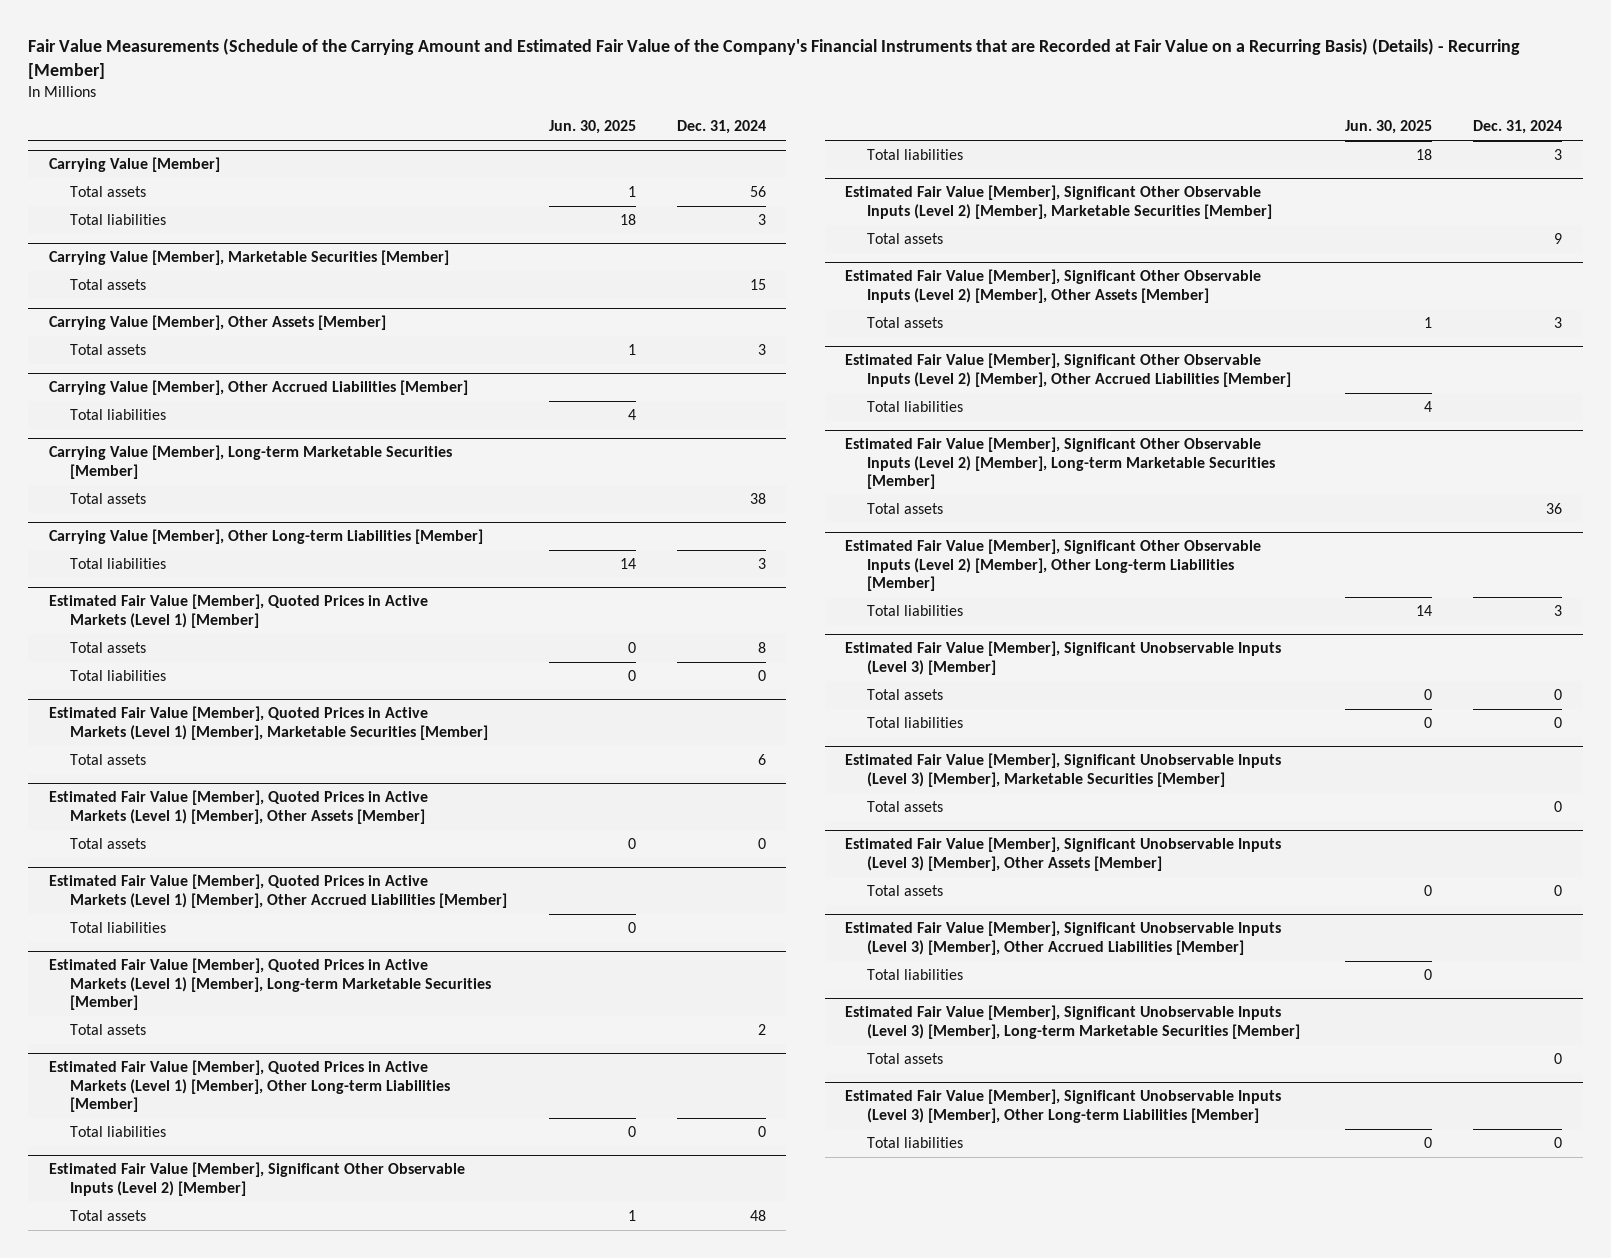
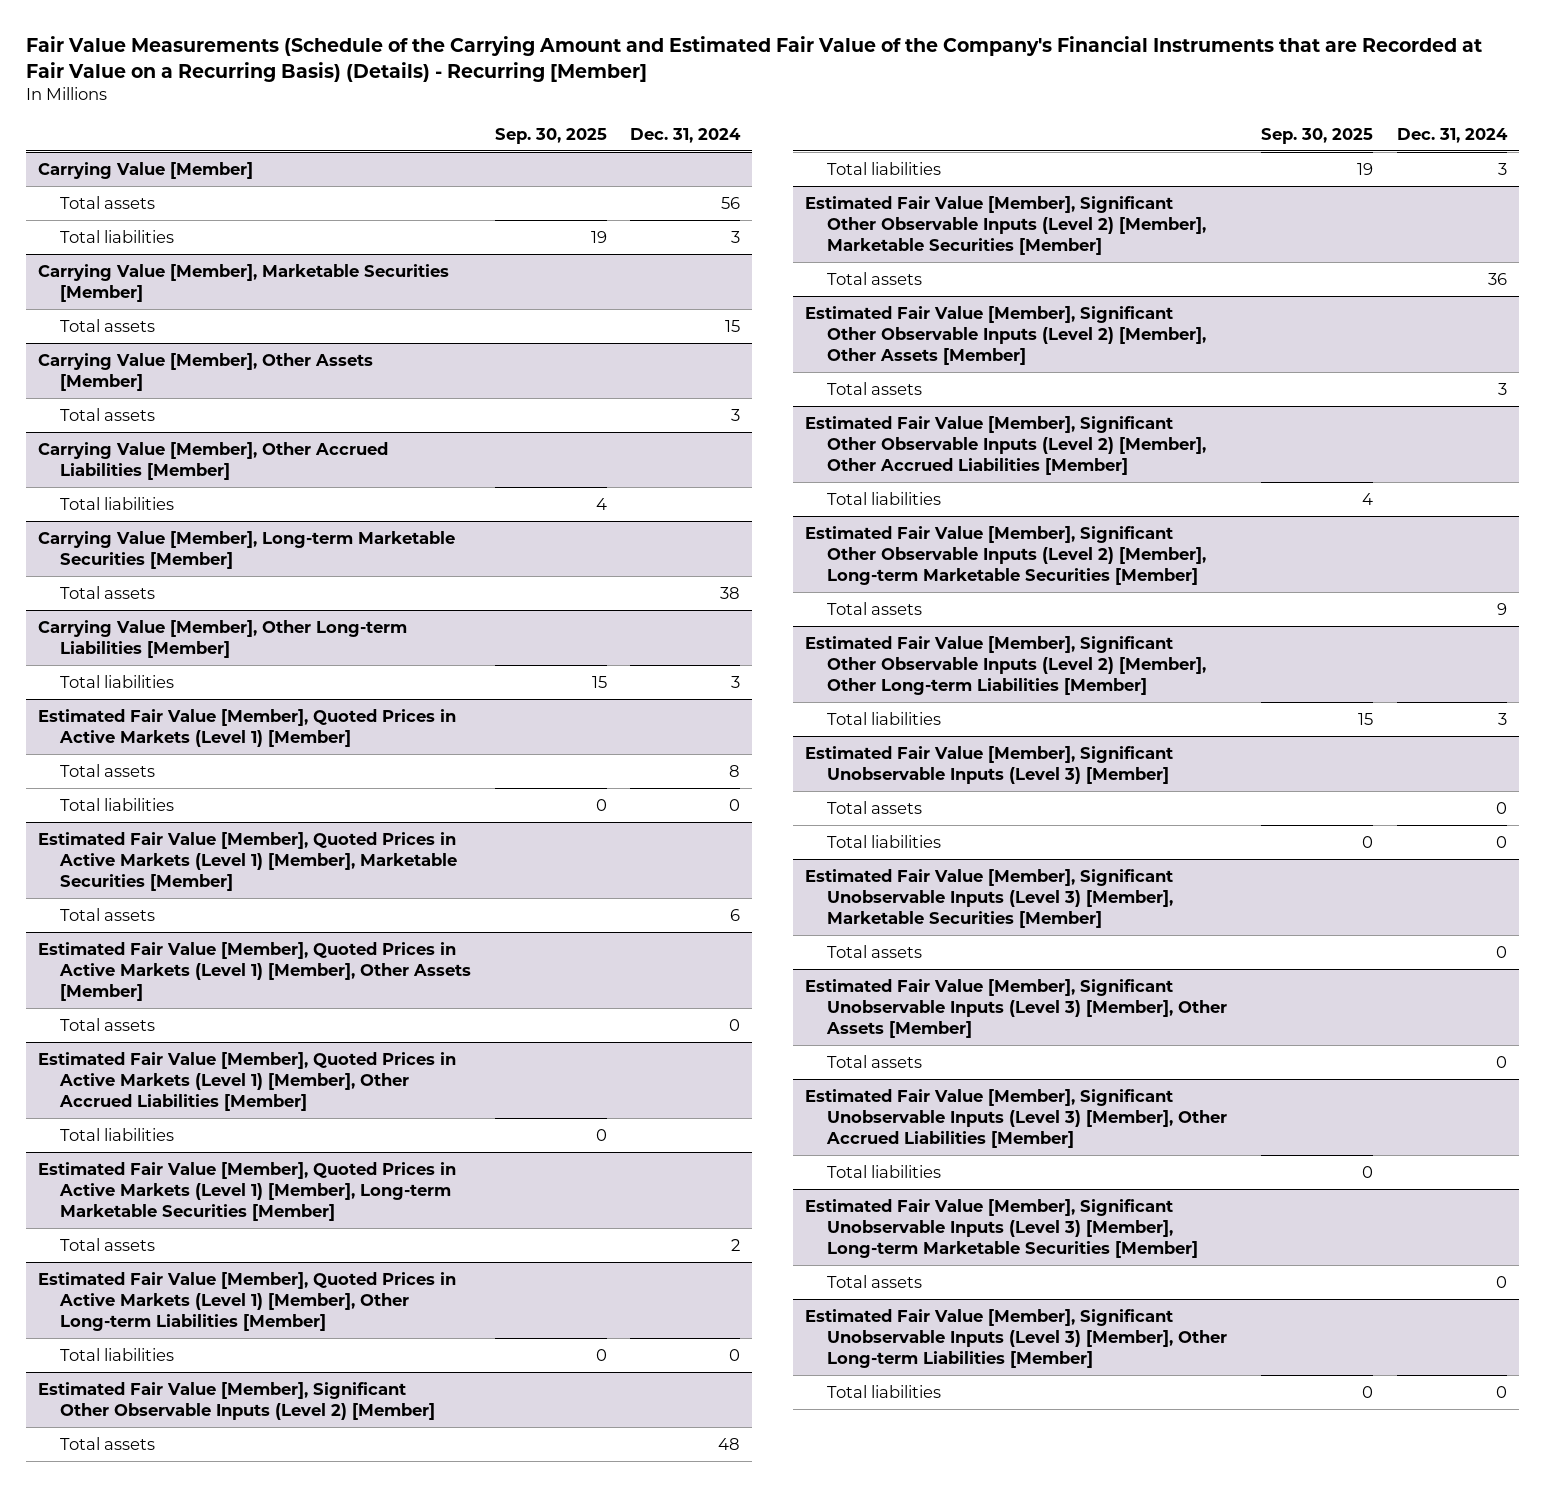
[548,120,636,135] Jun. 30, 2025 -> none
none -> [494,127,607,144] Sep. 30, 2025
[1554,232,1563,244] 9 -> [1487,272,1507,285] 36
[1546,502,1563,514] 36 -> [1496,602,1507,615] 9

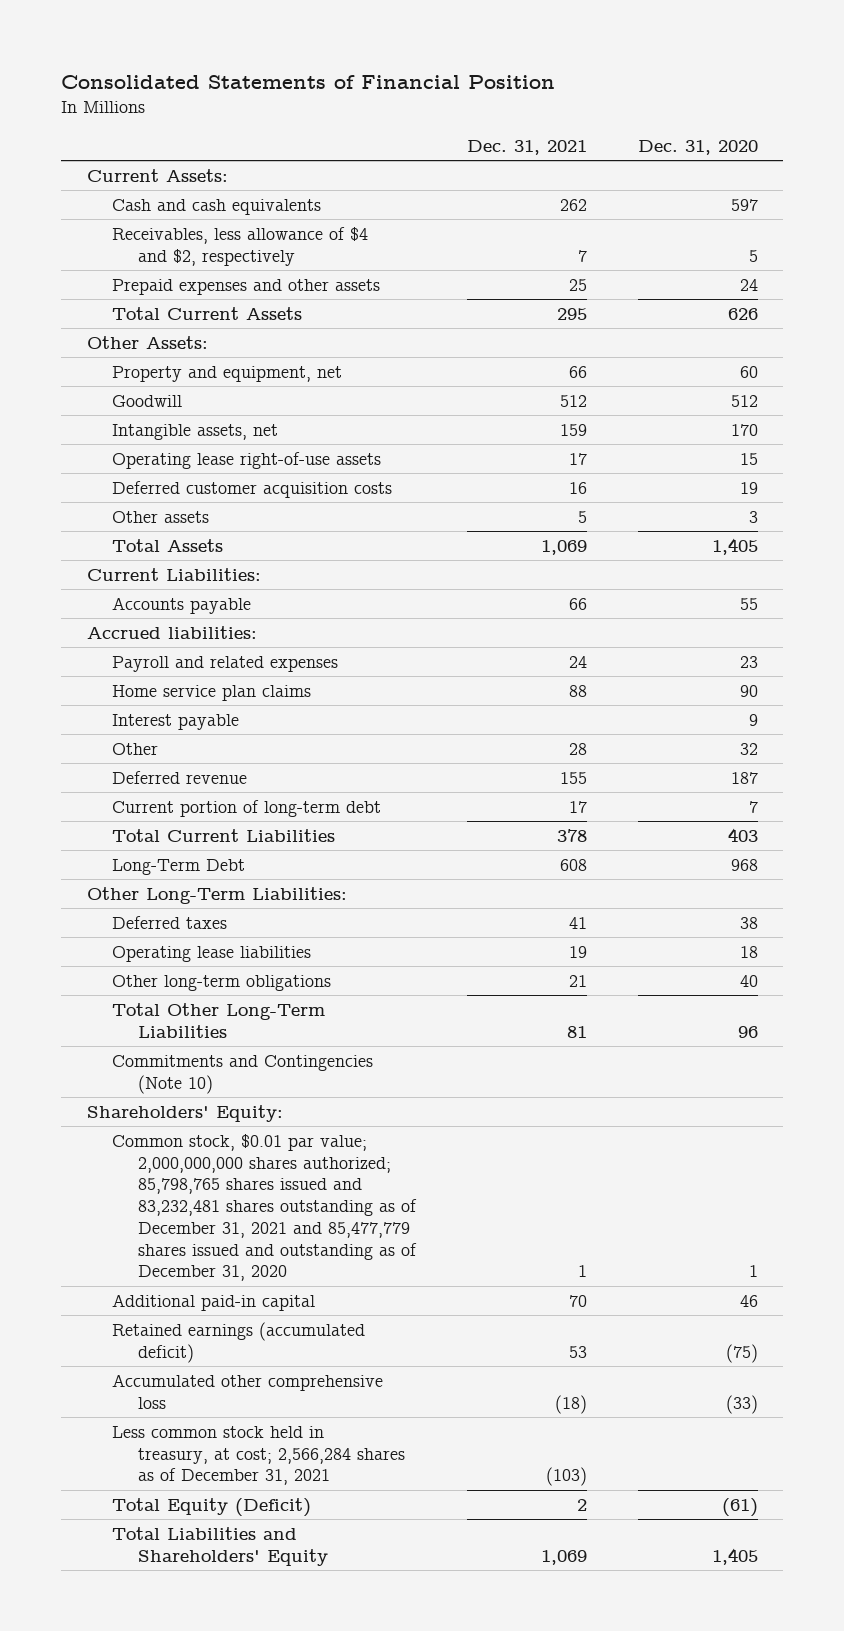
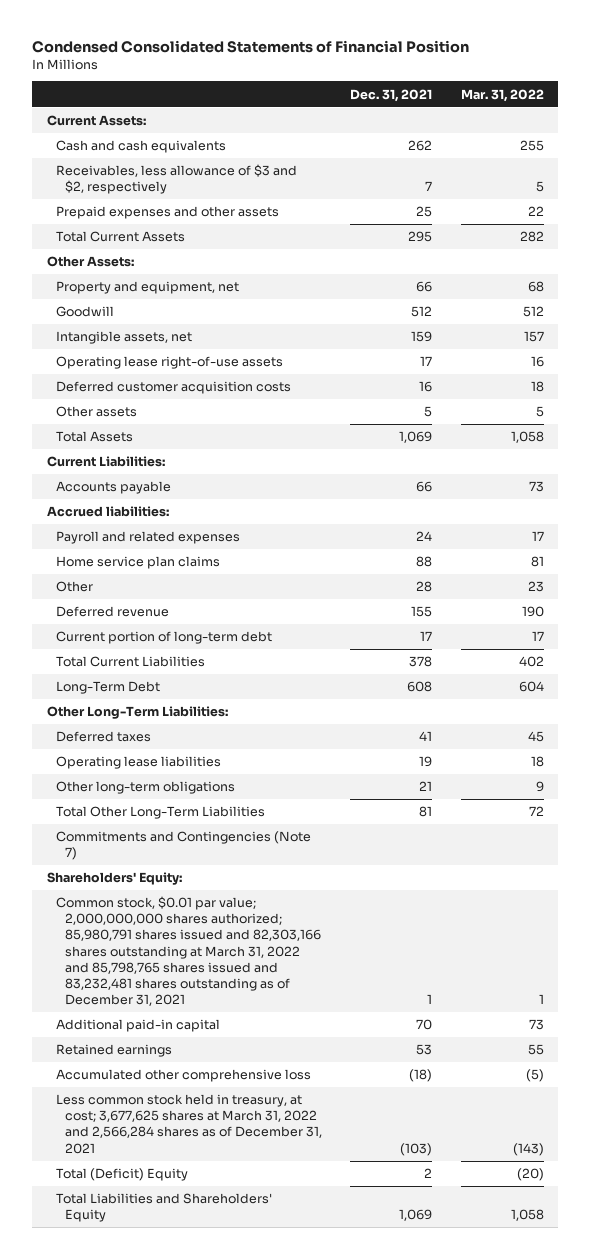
[61,75,556,90] Consolidated Statements of Financial Position -> [32,39,470,53] Condensed Consolidated Statements of Financial Position
[637,140,758,156] Dec. 31, 2020 -> none
none -> [460,88,544,102] Mar. 31, 2022
[112,226,369,266] Receivables, less allowance of $4 and $2, respectively -> [55,164,297,195] Receivables, less allowance of $3 and $2, respectively
[112,713,240,730] Interest payable -> none
[112,1054,374,1094] Commitments and Contingencies (Note 10) -> [55,831,311,861] Commitments and Contingencies (Note 7)
[112,1133,417,1282] Common stock, $0.01 par value; 2,000,000,000 shares authorized; 85,798,765 shares issued and 83,232,481 shares outstanding as of December 31, 2021 and 85,477,779 shares issued and outstanding as of December 31, 2020 -> [55,896,321,1006] Common stock, $0.01 par value; 2,000,000,000 shares authorized; 85,980,791 shares issued and 82,303,166 shares outstanding at March 31, 2022 and 85,798,765 shares issued and 83,232,481 shares outstanding as of December 31, 2021
[112,1321,366,1363] Retained earnings (accumulated deficit) -> [55,1044,172,1058] Retained earnings
[112,1425,405,1486] Less common stock held in treasury, at cost; 2,566,284 shares as of December 31, 2021 -> [55,1094,322,1154] Less common stock held in treasury, at cost; 3,677,625 shares at March 31, 2022 and 2,566,284 shares as of December 31, 2021
[112,1497,312,1517] Total Equity (Deficit) -> [55,1168,188,1182] Total (Deficit) Equity

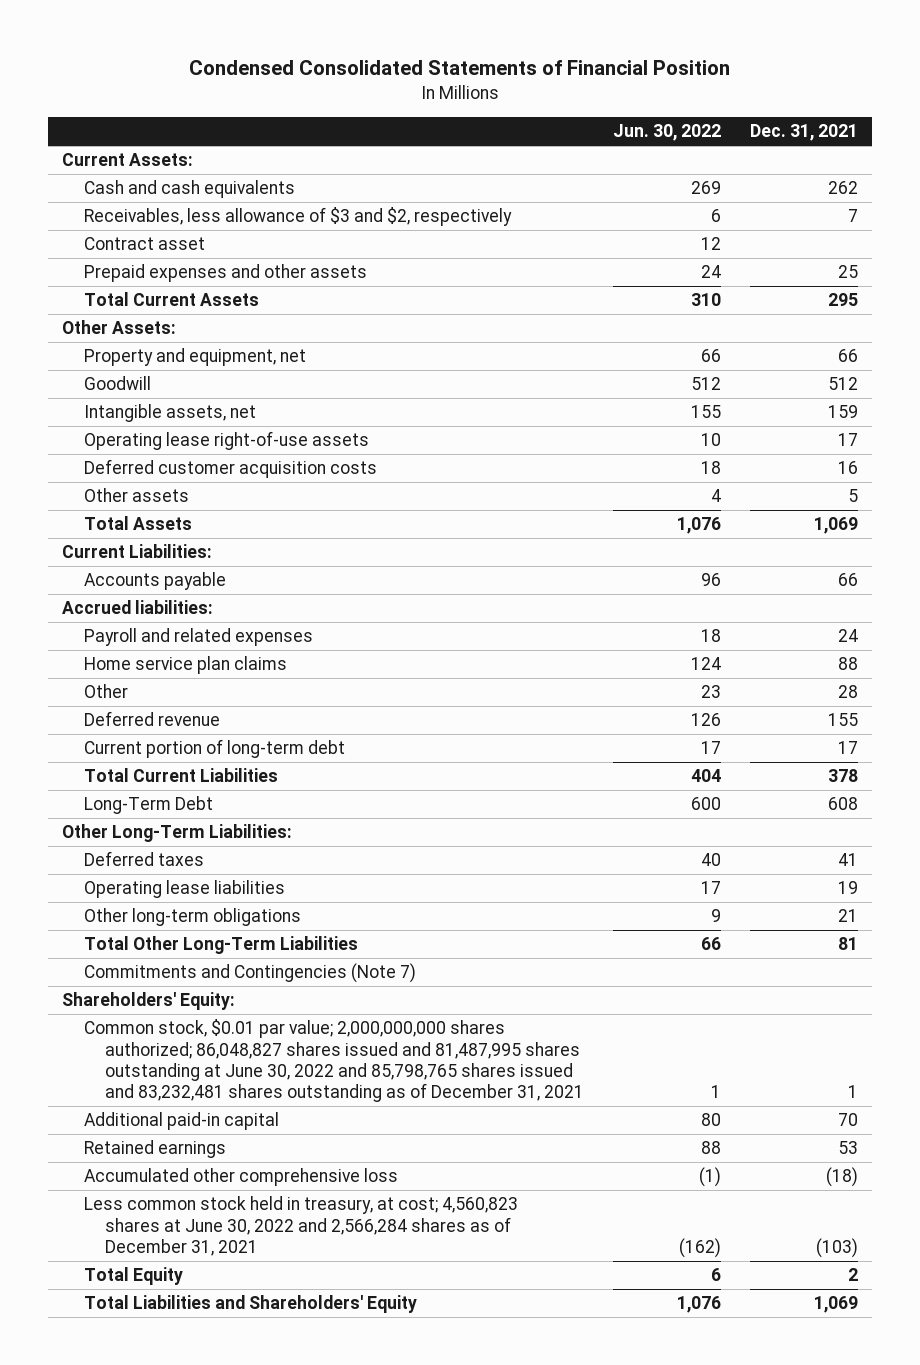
[460,88,544,102] Mar. 31, 2022 -> none
none -> [612,124,721,142] Jun. 30, 2022
none -> [83,237,205,251] Contract asset
[55,896,321,1006] Common stock, $0.01 par value; 2,000,000,000 shares authorized; 85,980,791 shares issued and 82,303,166 shares outstanding at March 31, 2022 and 85,798,765 shares issued and 83,232,481 shares outstanding as of December 31, 2021 -> [83,1019,584,1103] Common stock, $0.01 par value; 2,000,000,000 shares authorized; 86,048,827 shares issued and 81,487,995 shares outstanding at June 30, 2022 and 85,798,765 shares issued and 83,232,481 shares outstanding as of December 31, 2021
[55,1094,322,1154] Less common stock held in treasury, at cost; 3,677,625 shares at March 31, 2022 and 2,566,284 shares as of December 31, 2021 -> [83,1196,518,1256] Less common stock held in treasury, at cost; 4,560,823 shares at June 30, 2022 and 2,566,284 shares as of December 31, 2021
[55,1168,188,1182] Total (Deficit) Equity -> [83,1267,183,1286] Total Equity

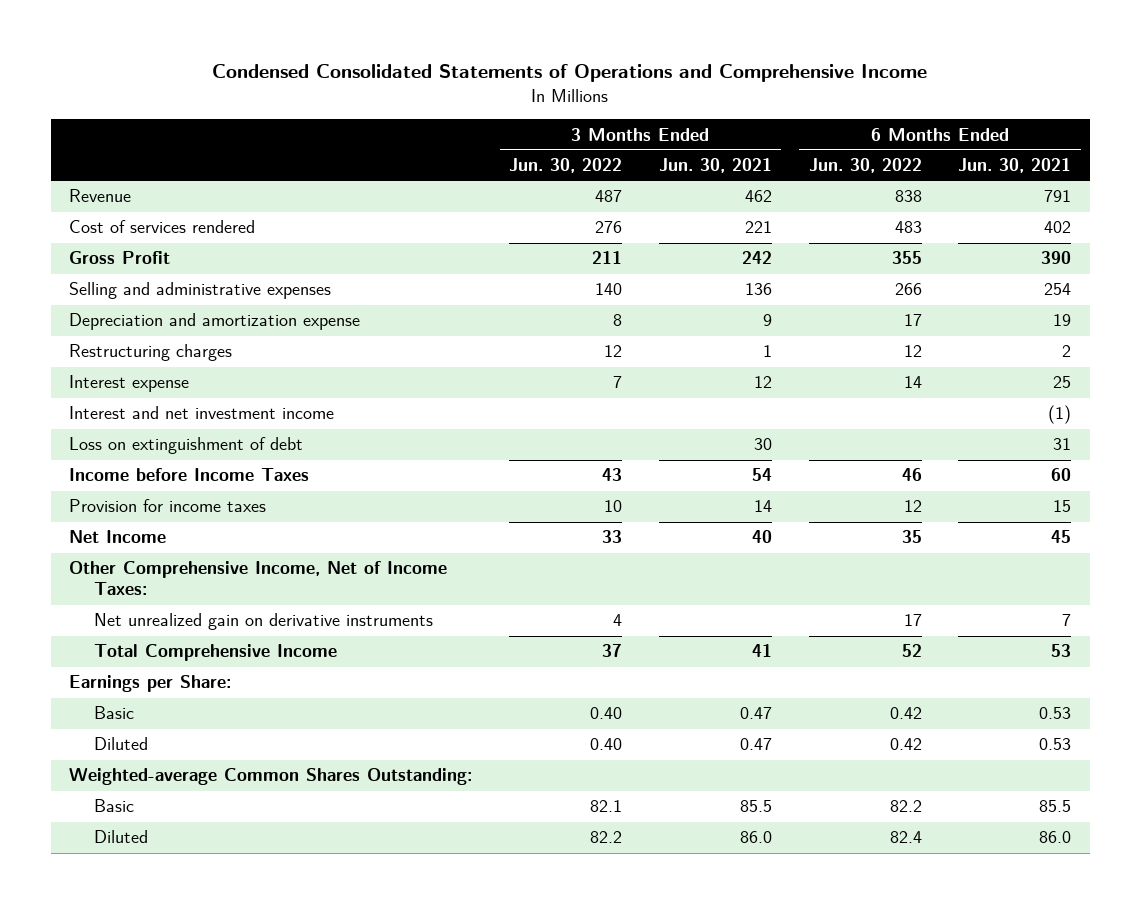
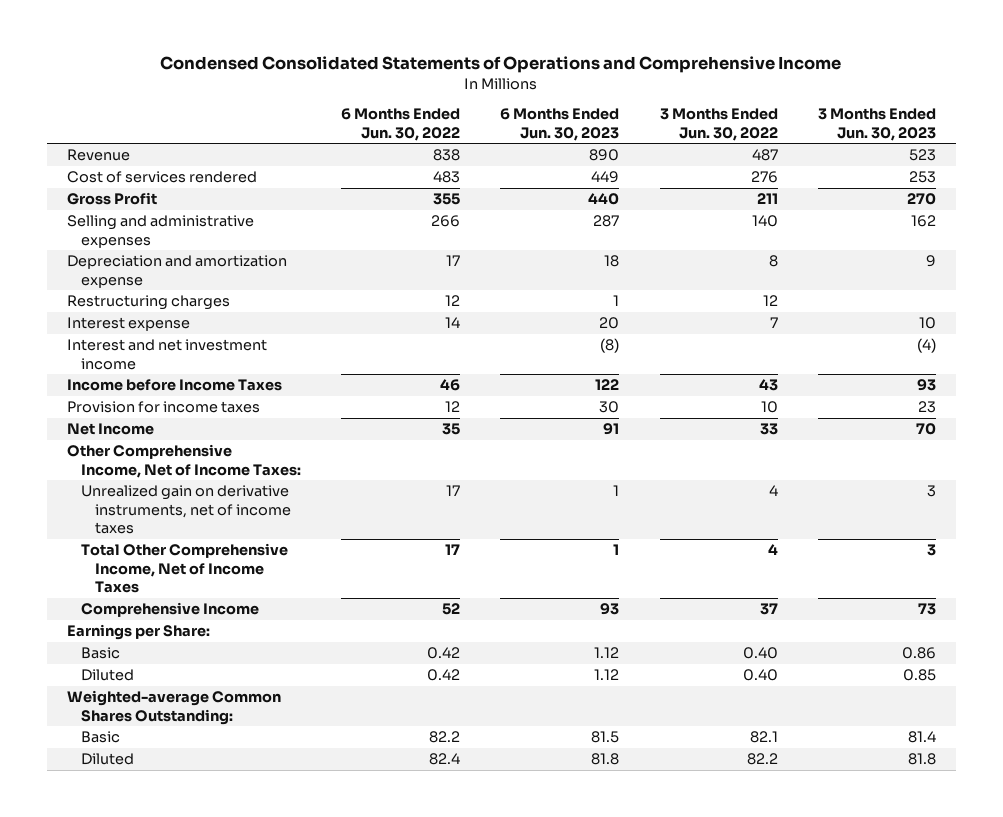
[658,158,772,174] Jun. 30, 2021 -> none
[958,158,1072,174] Jun. 30, 2021 -> none
none -> [500,108,620,141] 6 Months Ended Jun. 30, 2023
none -> [817,108,936,141] 3 Months Ended Jun. 30, 2023
[68,437,303,455] Loss on extinguishment of debt -> none
[94,613,434,631] Net unrealized gain on derivative instruments -> [80,485,292,535] Unrealized gain on derivative instruments, net of income taxes
none -> [80,543,288,594] Total Other Comprehensive Income, Net of Income Taxes
[94,644,338,662] Total Comprehensive Income -> [80,602,259,618] Comprehensive Income

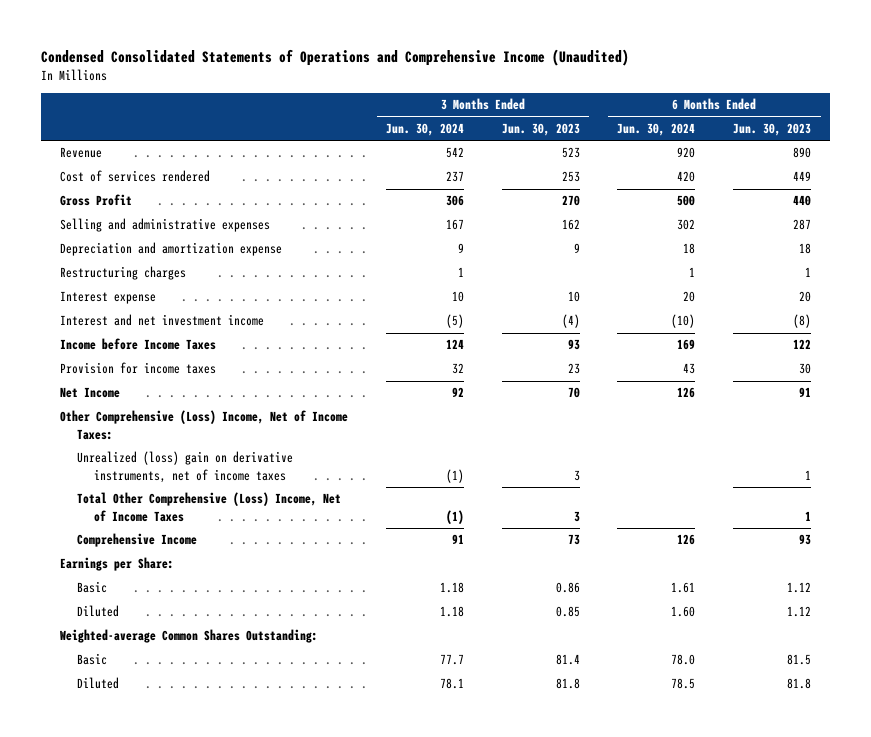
[160,56,842,74] Condensed Consolidated Statements of Operations and Comprehensive Income -> [41,48,630,66] Condensed Consolidated Statements of Operations and Comprehensive Income (Unaudited)
[341,108,461,141] 6 Months Ended Jun. 30, 2022 -> none
[659,108,778,141] 3 Months Ended Jun. 30, 2022 -> none
none -> [385,122,464,136] Jun. 30, 2024
none -> [617,122,696,136] Jun. 30, 2024
[66,444,301,478] Other Comprehensive Income, Net of Income Taxes: -> [60,410,349,440] Other Comprehensive (Loss) Income, Net of Income Taxes:
[80,485,292,535] Unrealized gain on derivative instruments, net of income taxes -> [77,451,294,483] Unrealized (loss) gain on derivative instruments, net of income taxes
[80,543,288,594] Total Other Comprehensive Income, Net of Income Taxes -> [77,492,342,522] Total Other Comprehensive (Loss) Income, Net of Income Taxes

